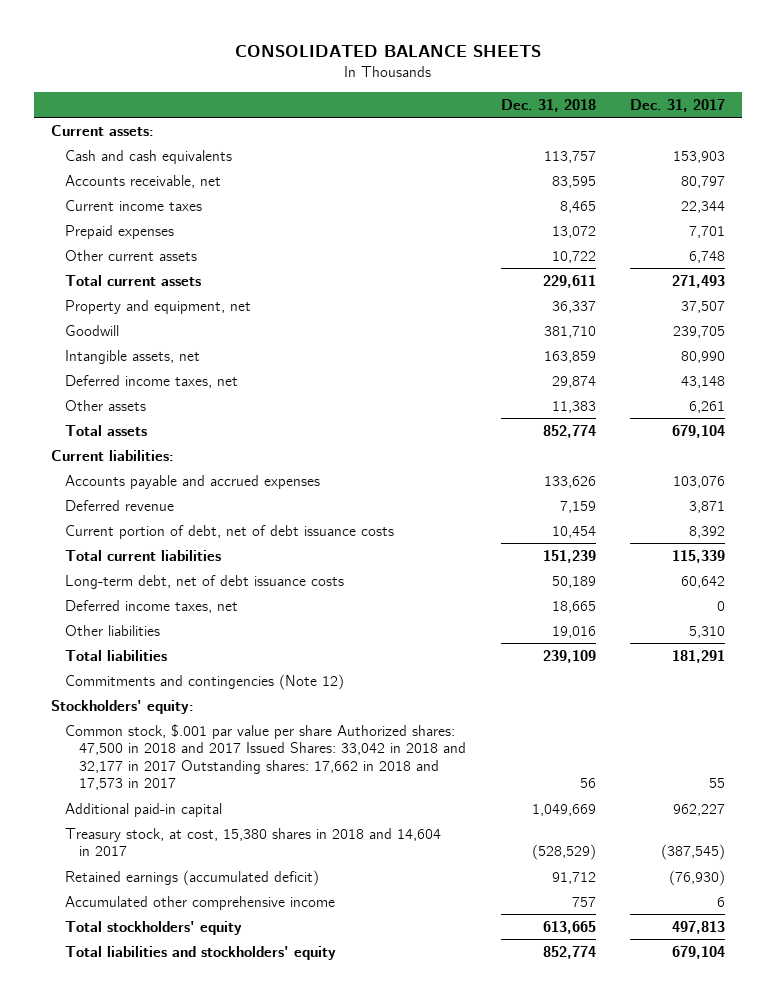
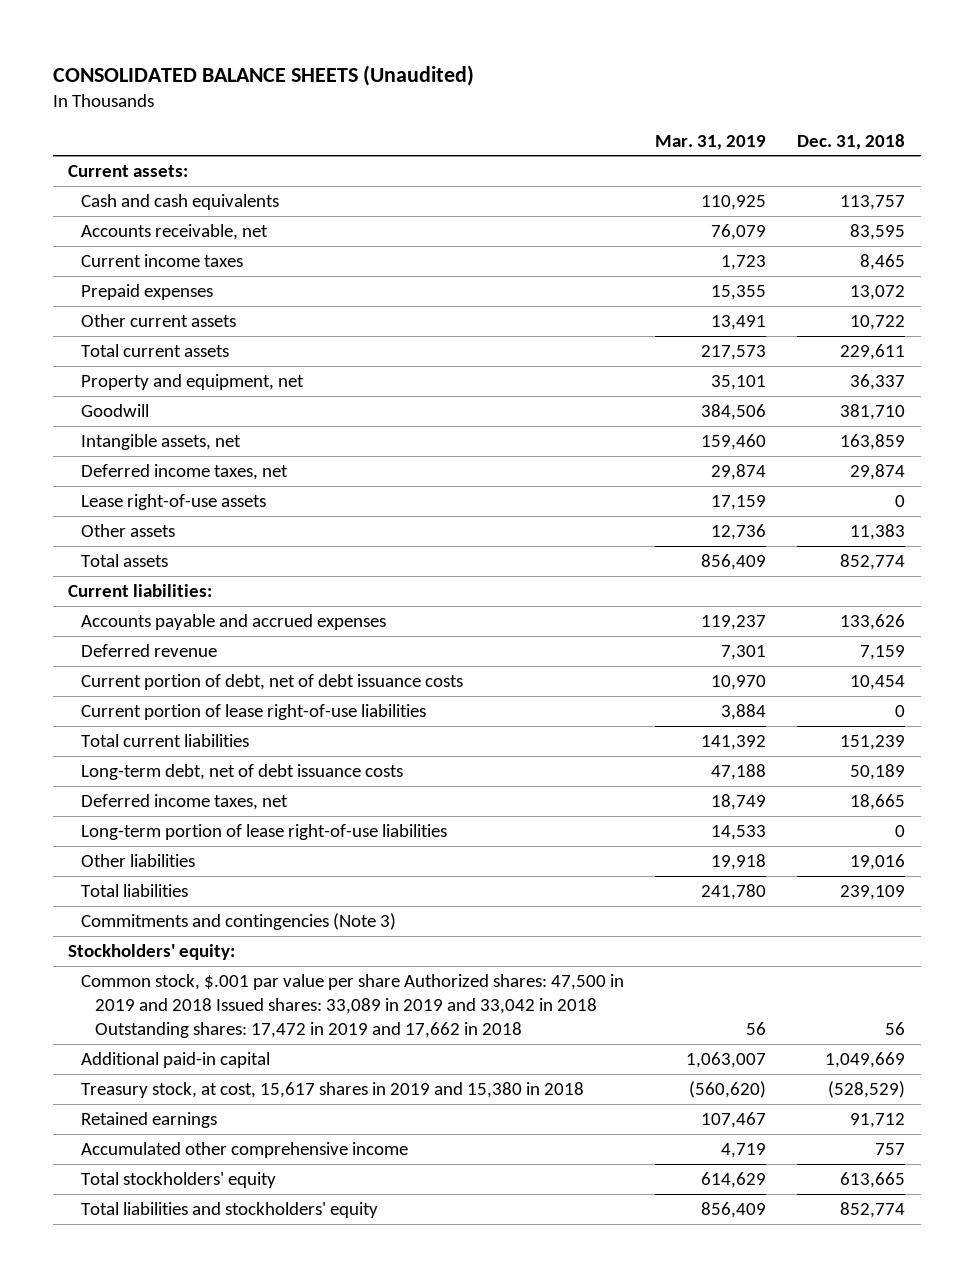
[234,45,541,58] CONSOLIDATED BALANCE SHEETS -> [52,64,474,86] CONSOLIDATED BALANCE SHEETS (Unaudited)
[629,98,725,112] Dec. 31, 2017 -> none
none -> [655,134,767,150] Mar. 31, 2019
none -> [81,493,267,510] Lease right-of-use assets
none -> [81,703,427,720] Current portion of lease right-of-use liabilities
none -> [81,823,448,840] Long-term portion of lease right-of-use liabilities
[65,673,345,690] Commitments and contingencies (Note 12) -> [81,912,397,930] Commitments and contingencies (Note 3)
[65,723,467,791] Common stock, $.001 par value per share Authorized shares: 47,500 in 2018 and 2017 Issued Shares: 33,042 in 2018 and 32,177 in 2017 Outstanding shares: 17,662 in 2018 and 17,573 in 2017 -> [81,973,625,1039] Common stock, $.001 par value per share Authorized shares: 47,500 in 2019 and 2018 Issued shares: 33,089 in 2019 and 33,042 in 2018 Outstanding shares: 17,472 in 2019 and 17,662 in 2018
[65,827,442,857] Treasury stock, at cost, 15,380 shares in 2018 and 14,604 in 2017 -> [81,1081,585,1098] Treasury stock, at cost, 15,617 shares in 2019 and 15,380 in 2018
[65,869,320,886] Retained earnings (accumulated deficit) -> [81,1111,218,1128] Retained earnings

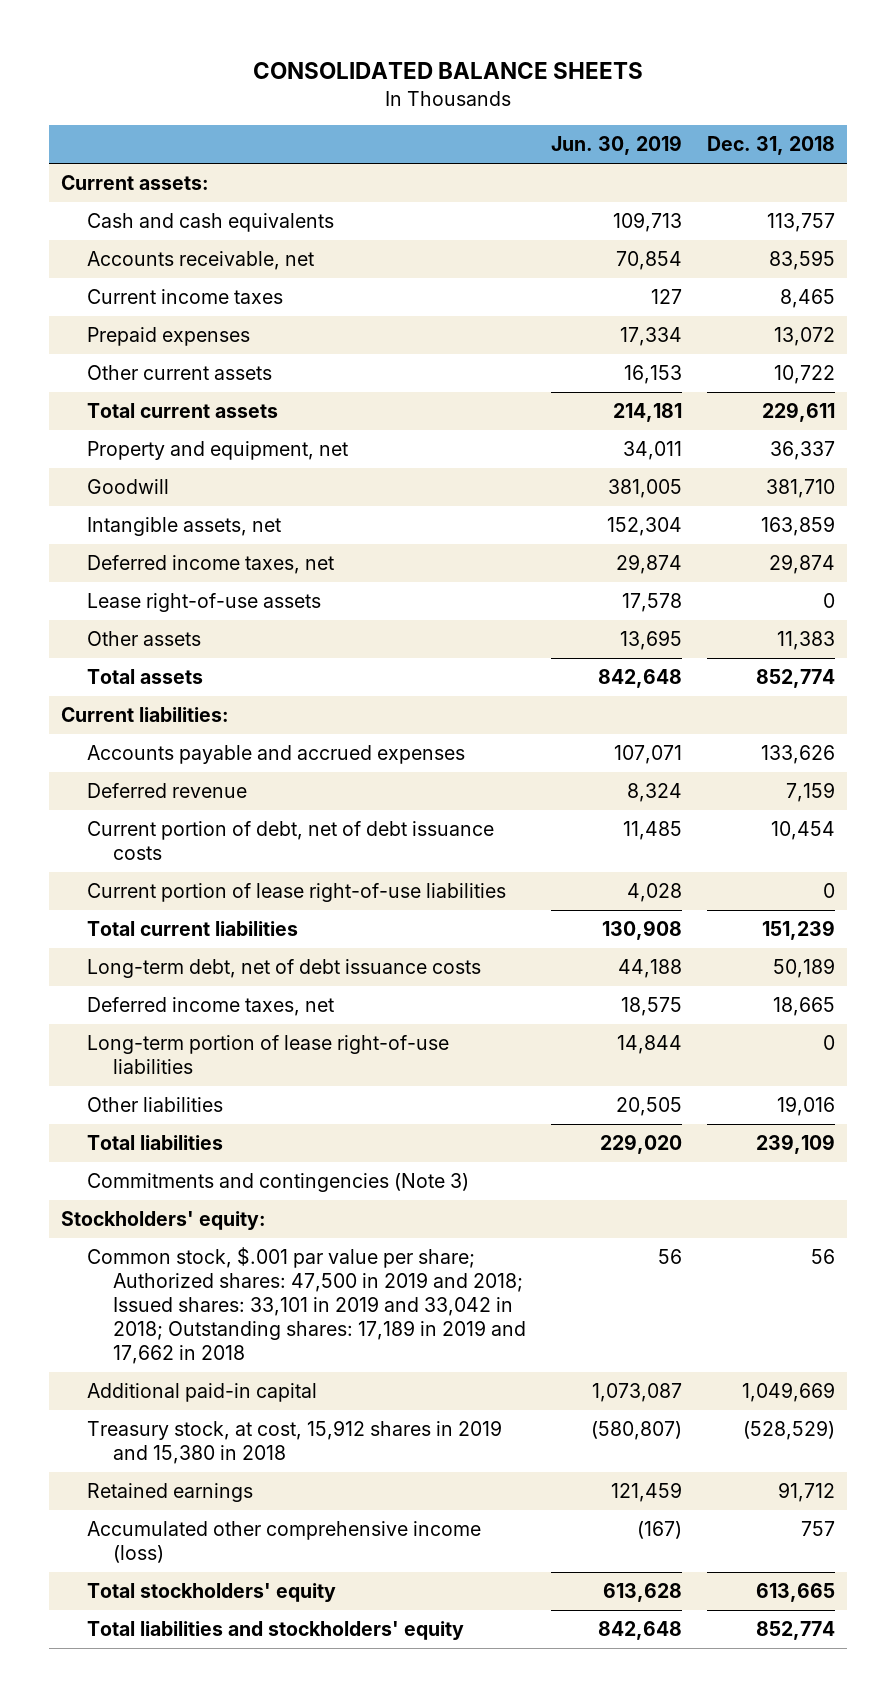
[52,64,474,86] CONSOLIDATED BALANCE SHEETS (Unaudited) -> [253,62,644,80] CONSOLIDATED BALANCE SHEETS
[655,134,767,150] Mar. 31, 2019 -> none
none -> [551,135,683,156] Jun. 30, 2019
[81,973,625,1039] Common stock, $.001 par value per share Authorized shares: 47,500 in 2019 and 2018 Issued shares: 33,089 in 2019 and 33,042 in 2018 Outstanding shares: 17,472 in 2019 and 17,662 in 2018 -> [87,1246,527,1365] Common stock, $.001 par value per share; Authorized shares: 47,500 in 2019 and 2018; Issued shares: 33,101 in 2019 and 33,042 in 2018; Outstanding shares: 17,189 in 2019 and 17,662 in 2018
[81,1081,585,1098] Treasury stock, at cost, 15,617 shares in 2019 and 15,380 in 2018 -> [87,1419,503,1465] Treasury stock, at cost, 15,912 shares in 2019 and 15,380 in 2018
[81,1141,409,1158] Accumulated other comprehensive income -> [87,1520,482,1564] Accumulated other comprehensive income (loss)

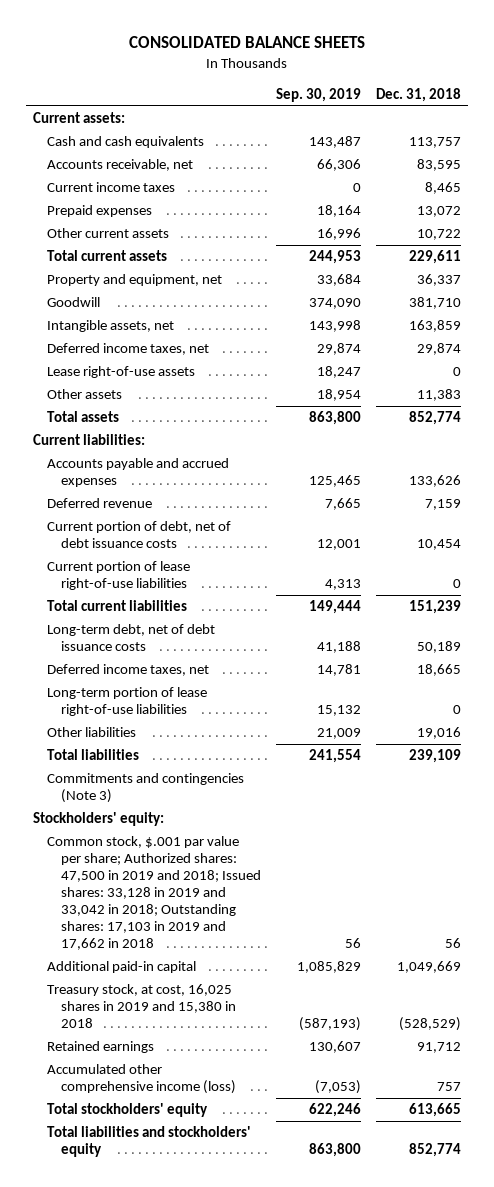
[551,135,683,156] Jun. 30, 2019 -> none
none -> [275,87,361,102] Sep. 30, 2019
[87,1246,527,1365] Common stock, $.001 par value per share; Authorized shares: 47,500 in 2019 and 2018; Issued shares: 33,101 in 2019 and 33,042 in 2018; Outstanding shares: 17,189 in 2019 and 17,662 in 2018 -> [47,836,262,951] Common stock, $.001 par value per share; Authorized shares: 47,500 in 2019 and 2018; Issued shares: 33,128 in 2019 and 33,042 in 2018; Outstanding shares: 17,103 in 2019 and 17,662 in 2018
[87,1419,503,1465] Treasury stock, at cost, 15,912 shares in 2019 and 15,380 in 2018 -> [47,984,237,1029] Treasury stock, at cost, 16,025 shares in 2019 and 15,380 in 2018

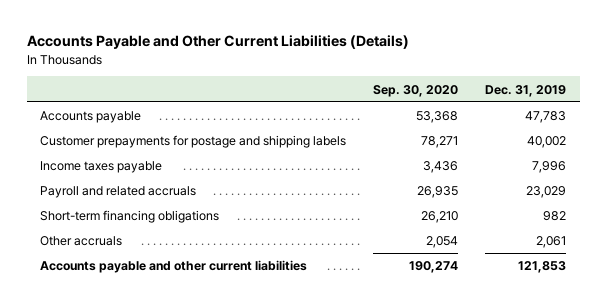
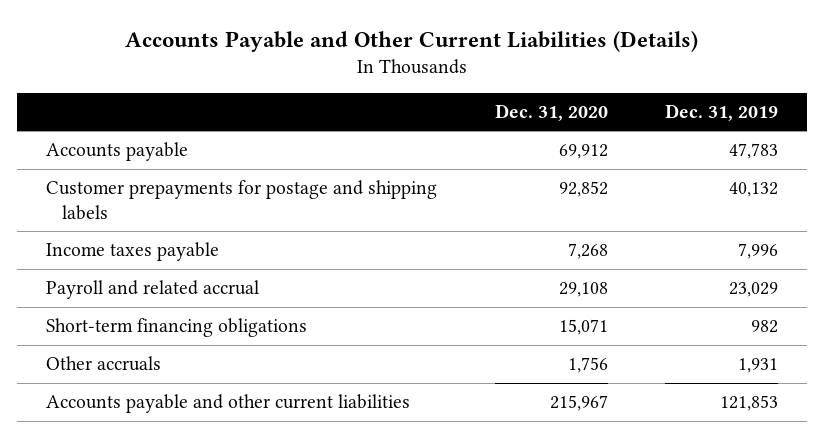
[373,84,459,97] Sep. 30, 2020 -> none
none -> [494,103,608,121] Dec. 31, 2020
[527,136,567,149] 40,002 -> [729,182,779,198] 40,132
[40,186,197,199] Payroll and related accruals -> [45,280,259,300] Payroll and related accrual
[536,236,567,249] 2,061 -> [738,358,779,374] 1,931

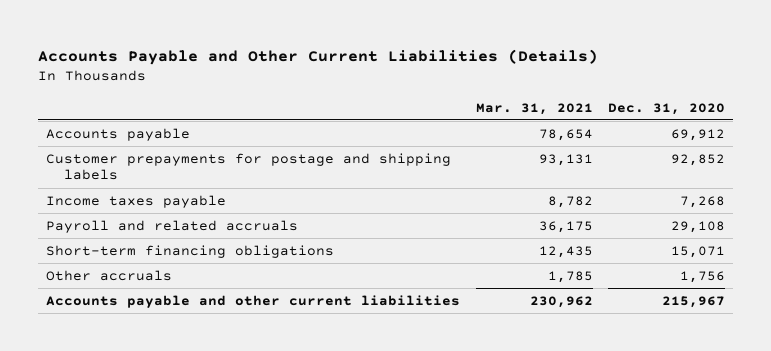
[665,103,779,121] Dec. 31, 2019 -> none
none -> [475,102,593,115] Mar. 31, 2021
[45,280,259,300] Payroll and related accrual -> [45,219,298,233] Payroll and related accruals

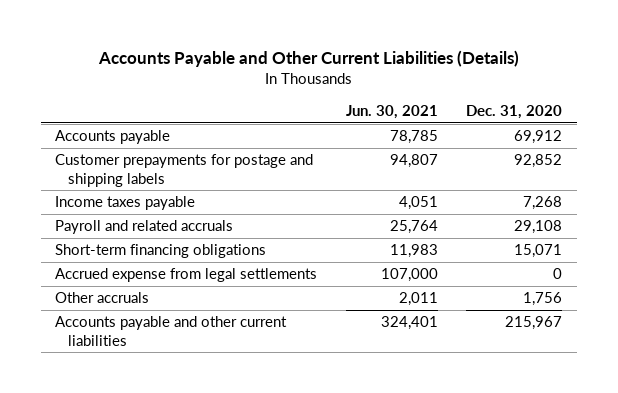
[475,102,593,115] Mar. 31, 2021 -> none
none -> [345,105,438,120] Jun. 30, 2021
none -> [55,268,318,283] Accrued expense from legal settlements

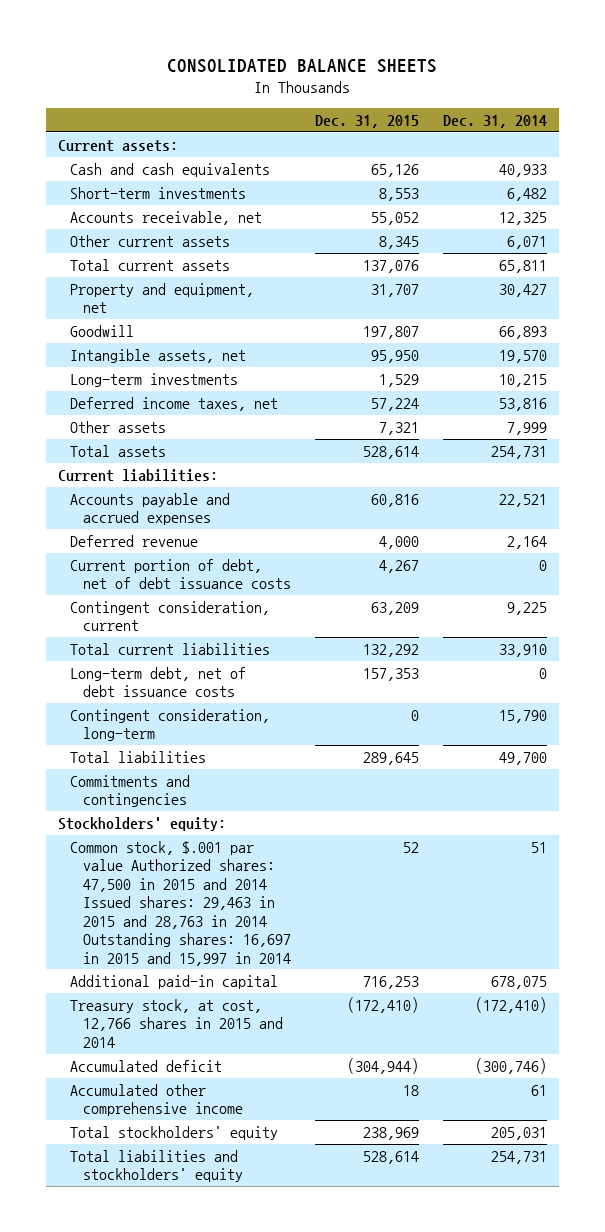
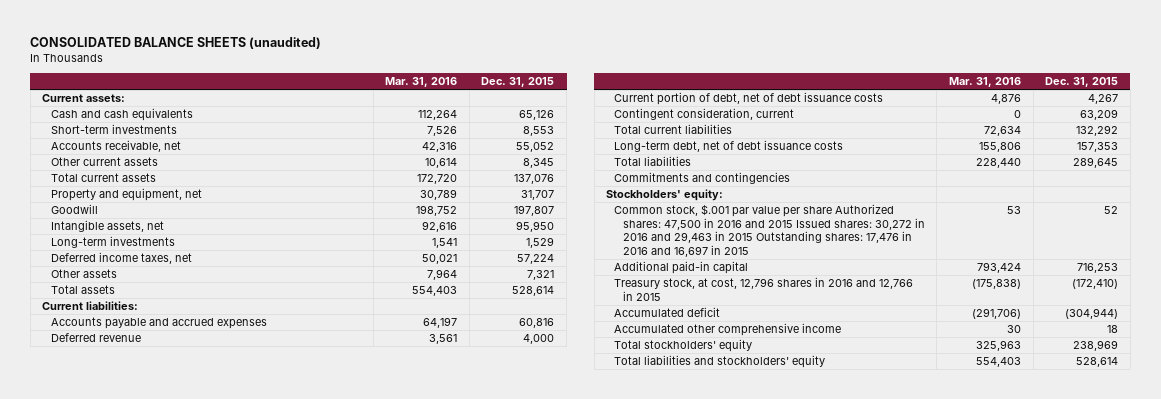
[167,58,438,73] CONSOLIDATED BALANCE SHEETS -> [30,37,322,50] CONSOLIDATED BALANCE SHEETS (unaudited)
[442,115,547,129] Dec. 31, 2014 -> none
none -> [385,77,458,88] Mar. 31, 2016
[70,708,271,742] Contingent consideration, long-term -> none
[70,840,291,966] Common stock, $.001 par value Authorized shares: 47,500 in 2015 and 2014 Issued shares: 29,463 in 2015 and 28,763 in 2014 Outstanding shares: 16,697 in 2015 and 15,997 in 2014 -> [614,204,925,257] Common stock, $.001 par value per share Authorized shares: 47,500 in 2016 and 2015 Issued shares: 30,272 in 2016 and 29,463 in 2015 Outstanding shares: 17,476 in 2016 and 16,697 in 2015
[70,998,283,1048] Treasury stock, at cost, 12,766 shares in 2015 and 2014 -> [614,277,914,301] Treasury stock, at cost, 12,796 shares in 2016 and 12,766 in 2015

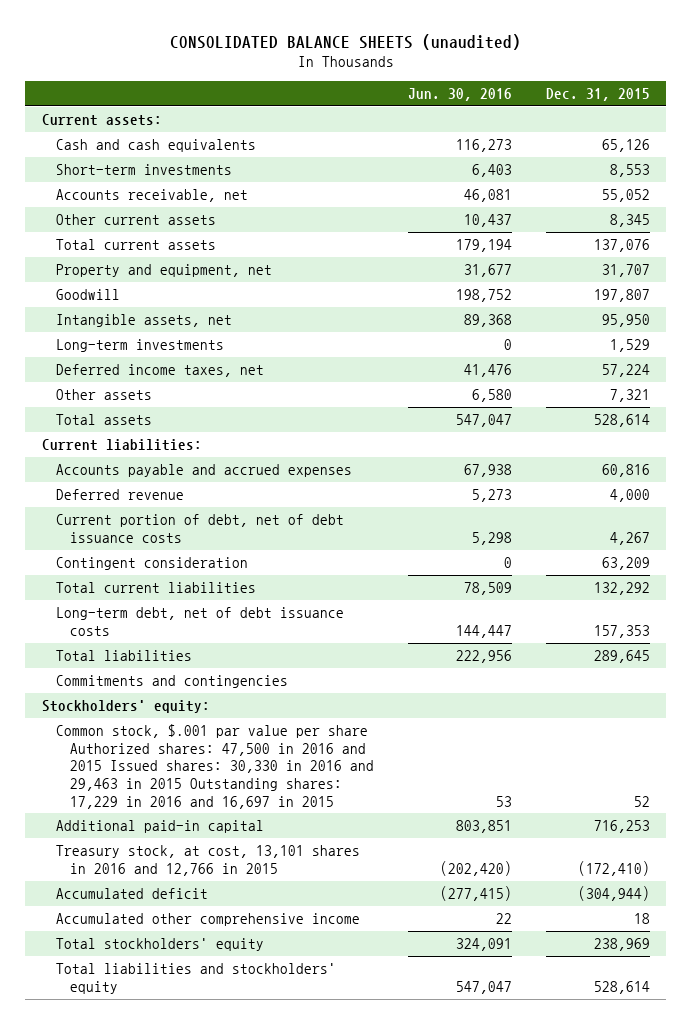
[385,77,458,88] Mar. 31, 2016 -> none
none -> [407,87,512,101] Jun. 30, 2016
[614,108,795,121] Contingent consideration, current -> [55,557,248,571] Contingent consideration
[614,204,925,257] Common stock, $.001 par value per share Authorized shares: 47,500 in 2016 and 2015 Issued shares: 30,272 in 2016 and 29,463 in 2015 Outstanding shares: 17,476 in 2016 and 16,697 in 2015 -> [55,724,375,809] Common stock, $.001 par value per share Authorized shares: 47,500 in 2016 and 2015 Issued shares: 30,330 in 2016 and 29,463 in 2015 Outstanding shares: 17,229 in 2016 and 16,697 in 2015
[614,277,914,301] Treasury stock, at cost, 12,796 shares in 2016 and 12,766 in 2015 -> [55,845,360,876] Treasury stock, at cost, 13,101 shares in 2016 and 12,766 in 2015

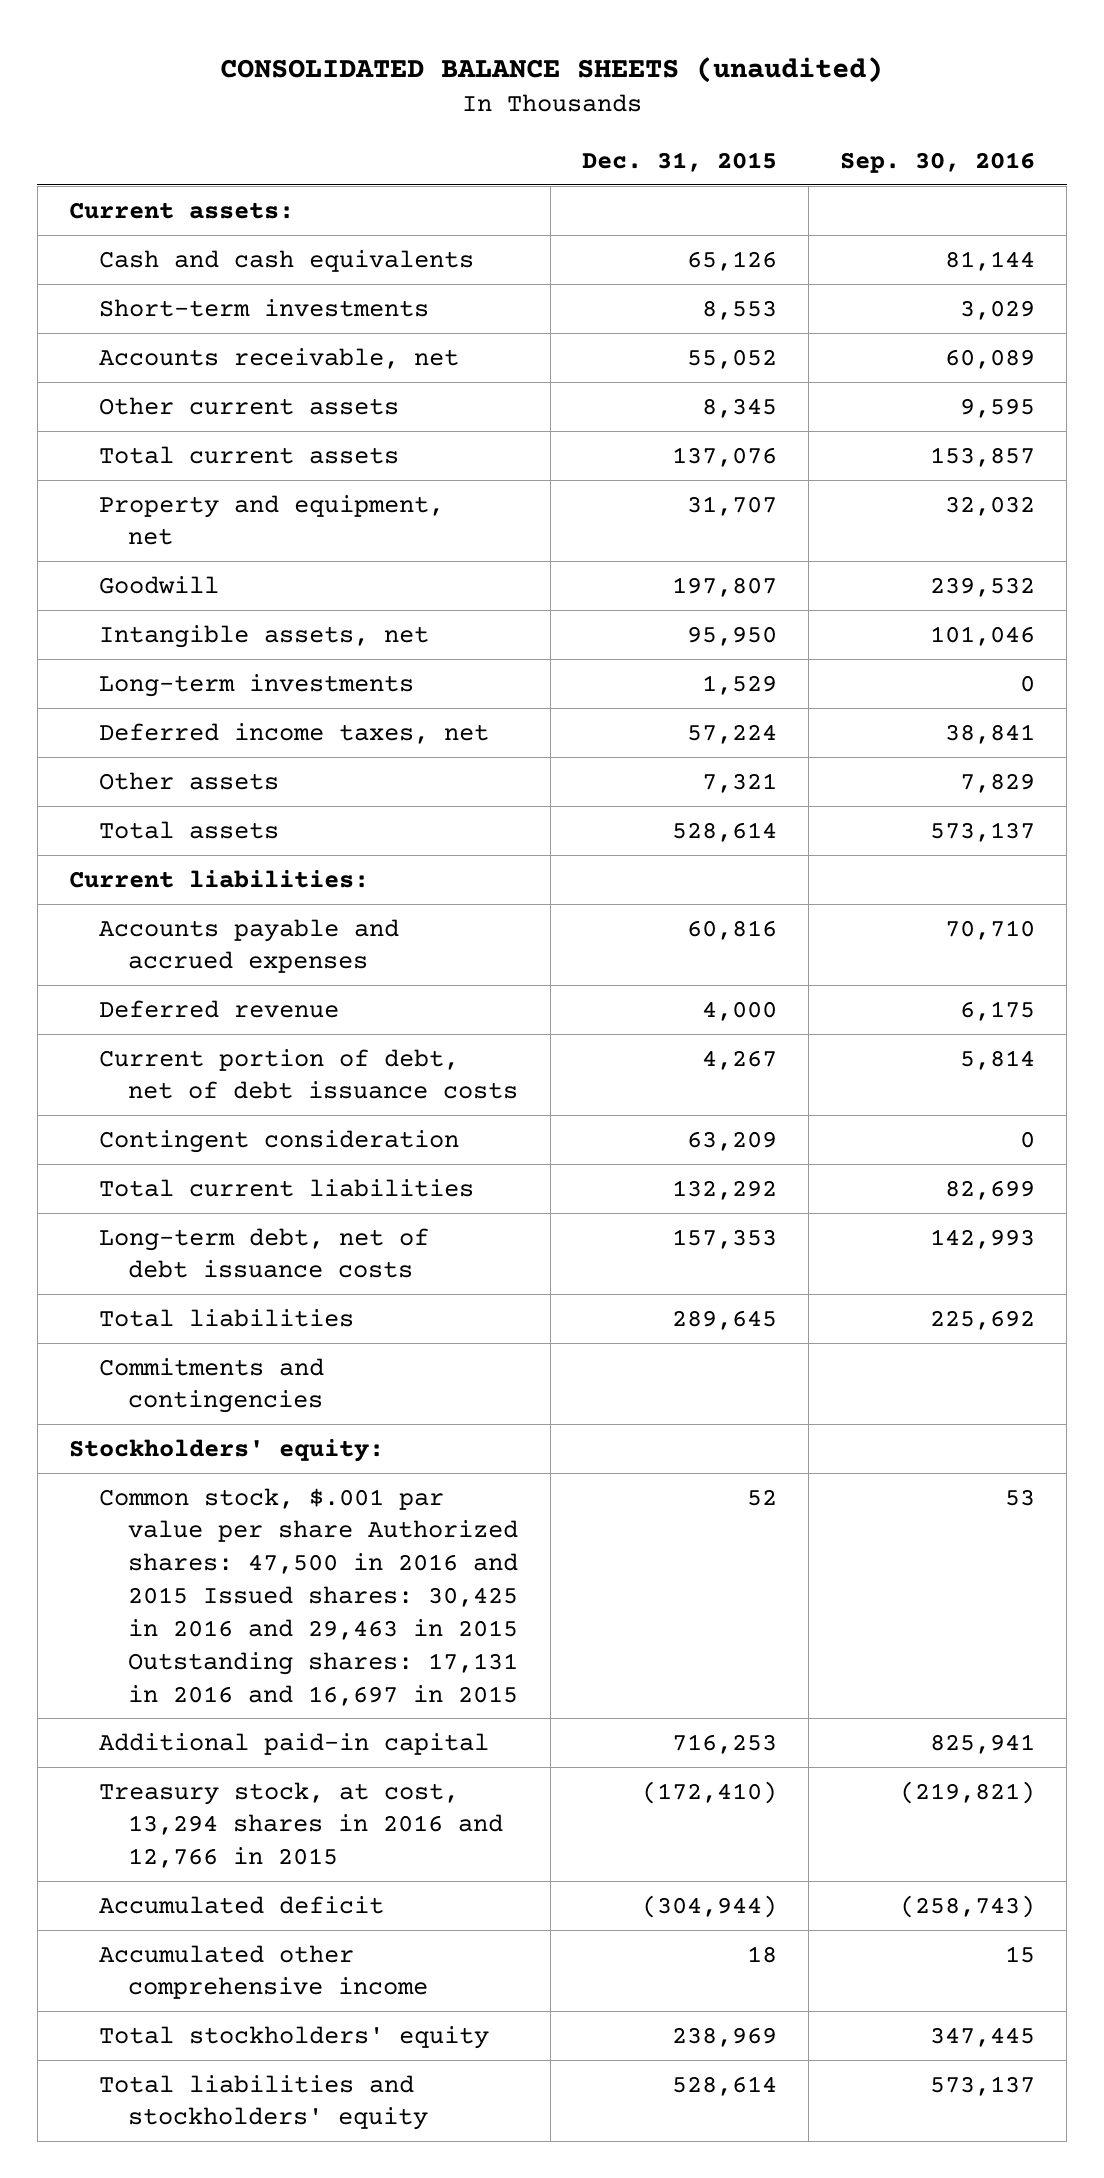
[407,87,512,101] Jun. 30, 2016 -> none
none -> [839,151,1035,173] Sep. 30, 2016
[55,724,375,809] Common stock, $.001 par value per share Authorized shares: 47,500 in 2016 and 2015 Issued shares: 30,330 in 2016 and 29,463 in 2015 Outstanding shares: 17,229 in 2016 and 16,697 in 2015 -> [98,1487,519,1706] Common stock, $.001 par value per share Authorized shares: 47,500 in 2016 and 2015 Issued shares: 30,425 in 2016 and 29,463 in 2015 Outstanding shares: 17,131 in 2016 and 16,697 in 2015
[55,845,360,876] Treasury stock, at cost, 13,101 shares in 2016 and 12,766 in 2015 -> [98,1781,504,1869] Treasury stock, at cost, 13,294 shares in 2016 and 12,766 in 2015

